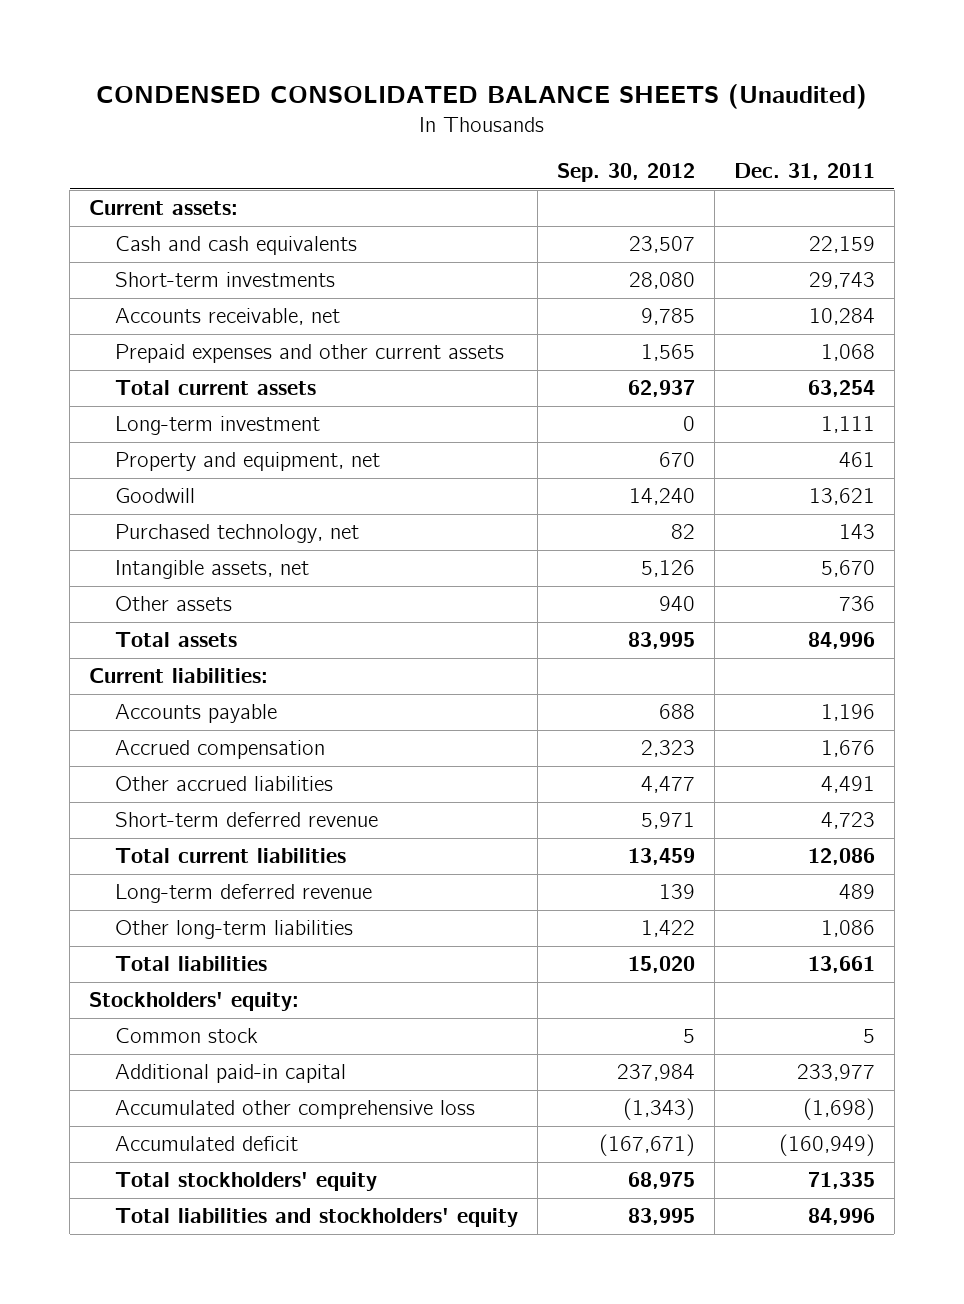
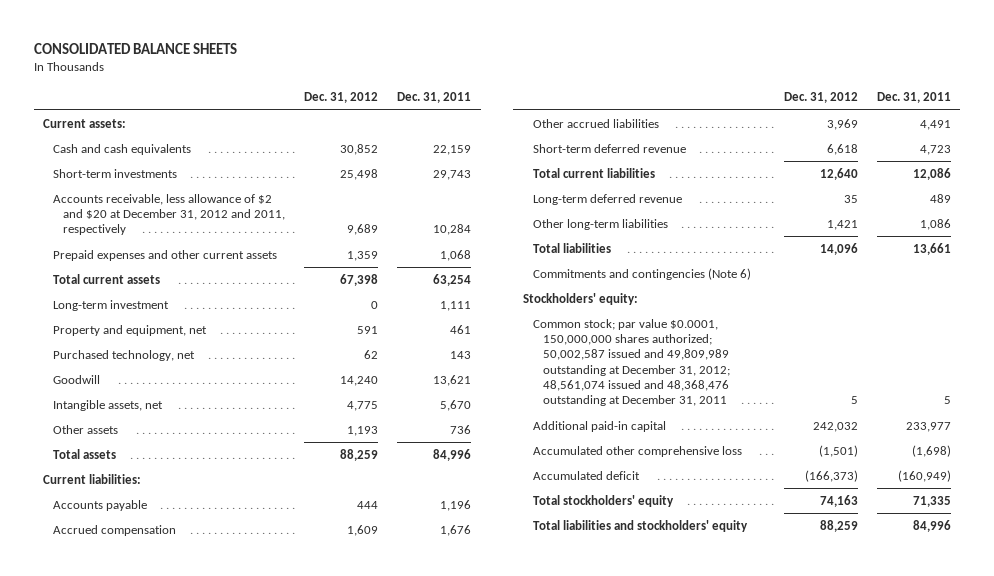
[95,83,867,109] CONDENSED CONSOLIDATED BALANCE SHEETS (Unaudited) -> [33,42,237,54] CONSOLIDATED BALANCE SHEETS
[557,163,696,183] Sep. 30, 2012 -> none
none -> [304,92,379,104] Dec. 31, 2012
[115,308,341,326] Accounts receivable, net -> [53,193,286,236] Accounts receivable, less allowance of $2 and $20 at December 31, 2012 and 2011, respectively
[115,488,196,504] Goodwill -> [53,374,101,384] Goodwill
none -> [532,267,751,280] Commitments and contingencies (Note 6)
[115,1028,259,1044] Common stock -> [532,318,730,407] Common stock; par value $0.0001, 150,000,000 shares authorized; 50,002,587 issued and 49,809,989 outstanding at December 31, 2012; 48,561,074 issued and 48,368,476 outstanding at December 31, 2011

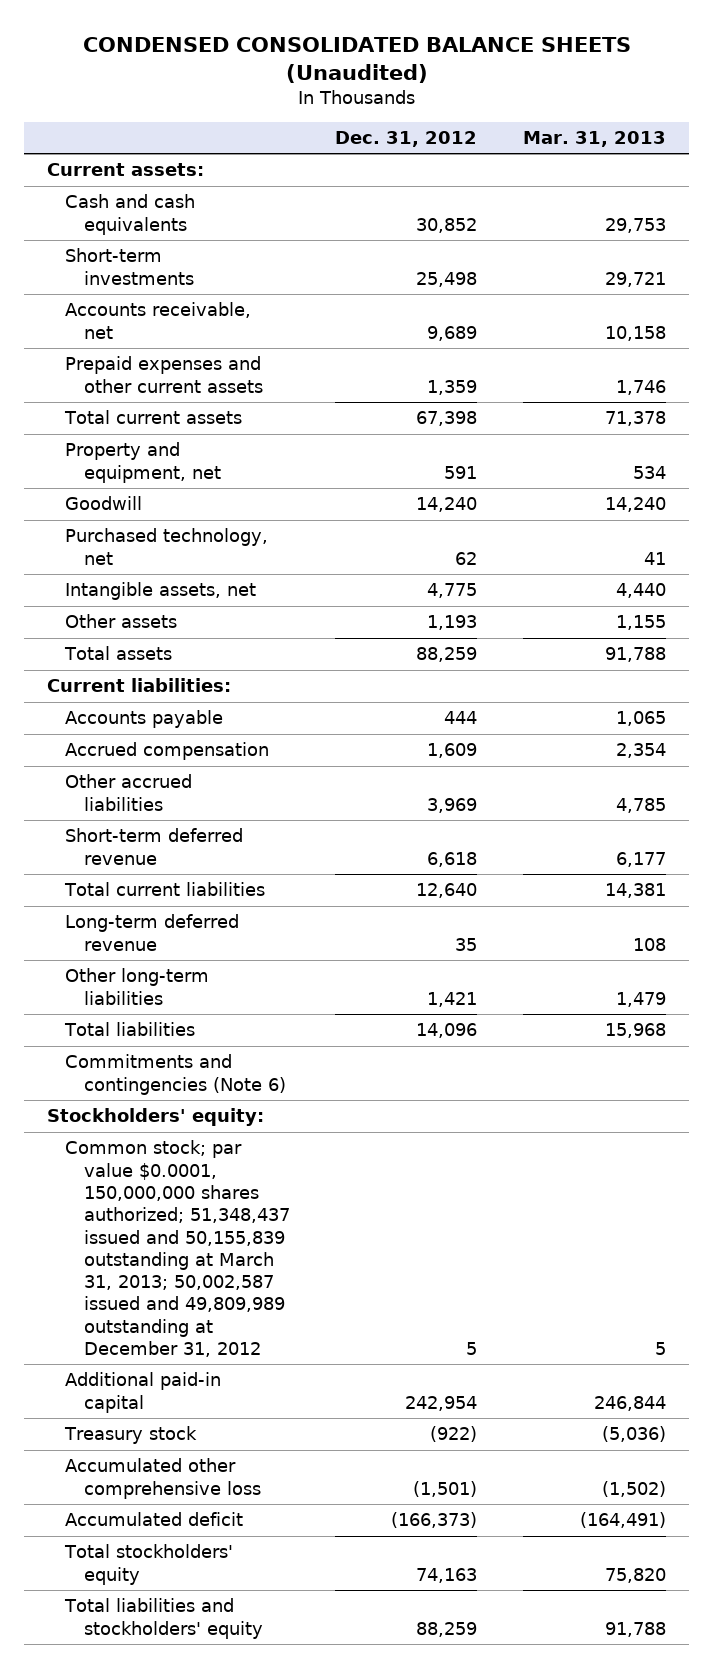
[33,42,237,54] CONSOLIDATED BALANCE SHEETS -> [82,36,631,83] CONDENSED CONSOLIDATED BALANCE SHEETS (Unaudited)
[397,92,472,104] Dec. 31, 2011 -> none
none -> [523,131,667,148] Mar. 31, 2013
[53,193,286,236] Accounts receivable, less allowance of $2 and $20 at December 31, 2012 and 2011, respectively -> [65,302,252,339] Accounts receivable, net
[53,299,170,311] Long-term investment -> none
[53,349,196,361] Purchased technology, net -> [65,528,269,565] Purchased technology, net
[532,318,730,407] Common stock; par value $0.0001, 150,000,000 shares authorized; 50,002,587 issued and 49,809,989 outstanding at December 31, 2012; 48,561,074 issued and 48,368,476 outstanding at December 31, 2011 -> [65,1140,290,1358] Common stock; par value $0.0001, 150,000,000 shares authorized; 51,348,437 issued and 50,155,839 outstanding at March 31, 2013; 50,002,587 issued and 49,809,989 outstanding at December 31, 2012
[812,421,858,432] 242,032 -> [405,1395,478,1411] 242,954
none -> [64,1426,198,1445] Treasury stock

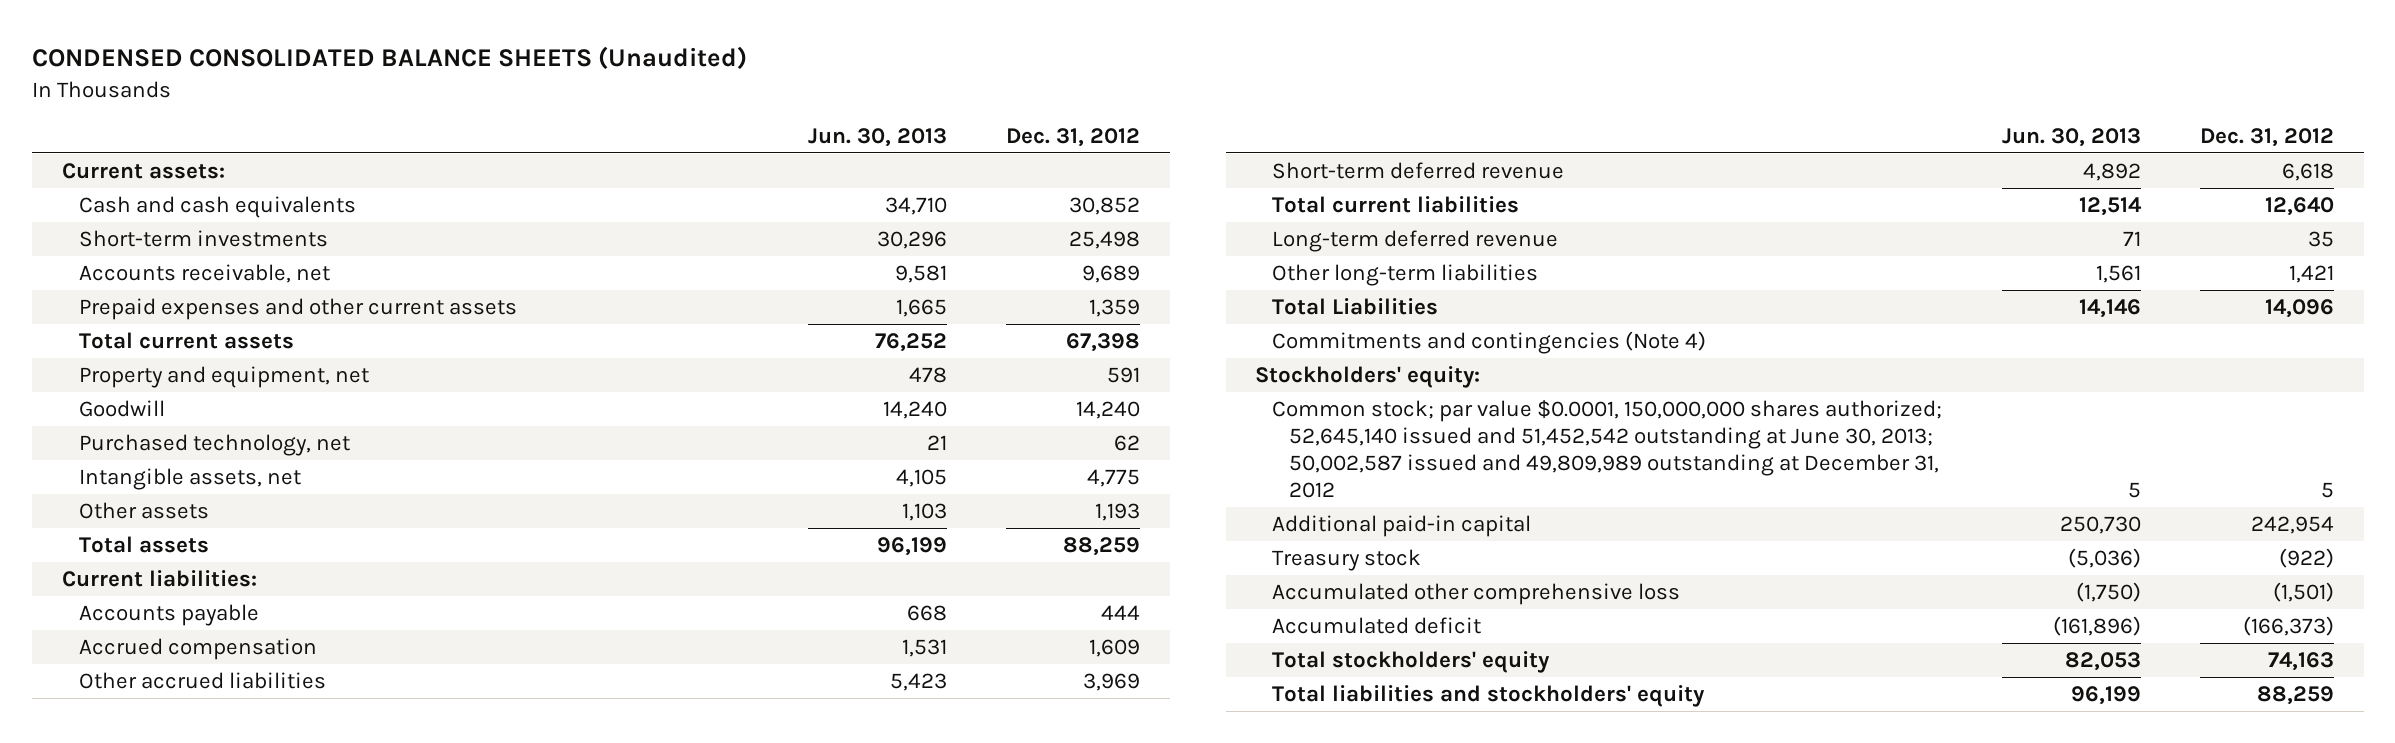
[523,131,667,148] Mar. 31, 2013 -> none
none -> [807,127,947,147] Jun. 30, 2013
[64,1022,196,1037] Total liabilities -> [1272,298,1439,316] Total Liabilities
[65,1054,286,1095] Commitments and contingencies (Note 6) -> [1272,331,1707,355] Commitments and contingencies (Note 4)
[65,1140,290,1358] Common stock; par value $0.0001, 150,000,000 shares authorized; 51,348,437 issued and 50,155,839 outstanding at March 31, 2013; 50,002,587 issued and 49,809,989 outstanding at December 31, 2012 -> [1272,400,1943,498] Common stock; par value $0.0001, 150,000,000 shares authorized; 52,645,140 issued and 51,452,542 outstanding at June 30, 2013; 50,002,587 issued and 49,809,989 outstanding at December 31, 2012

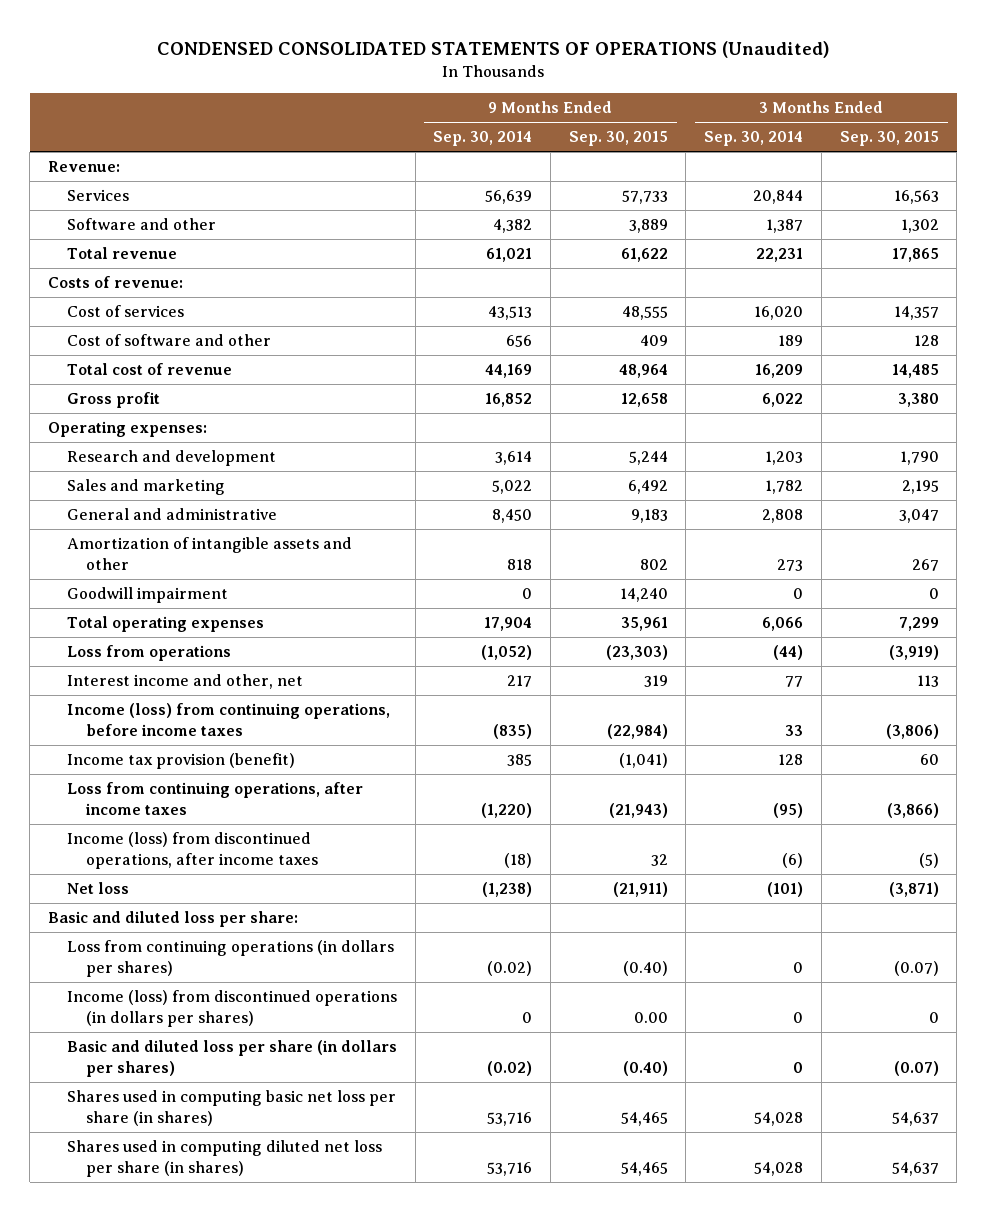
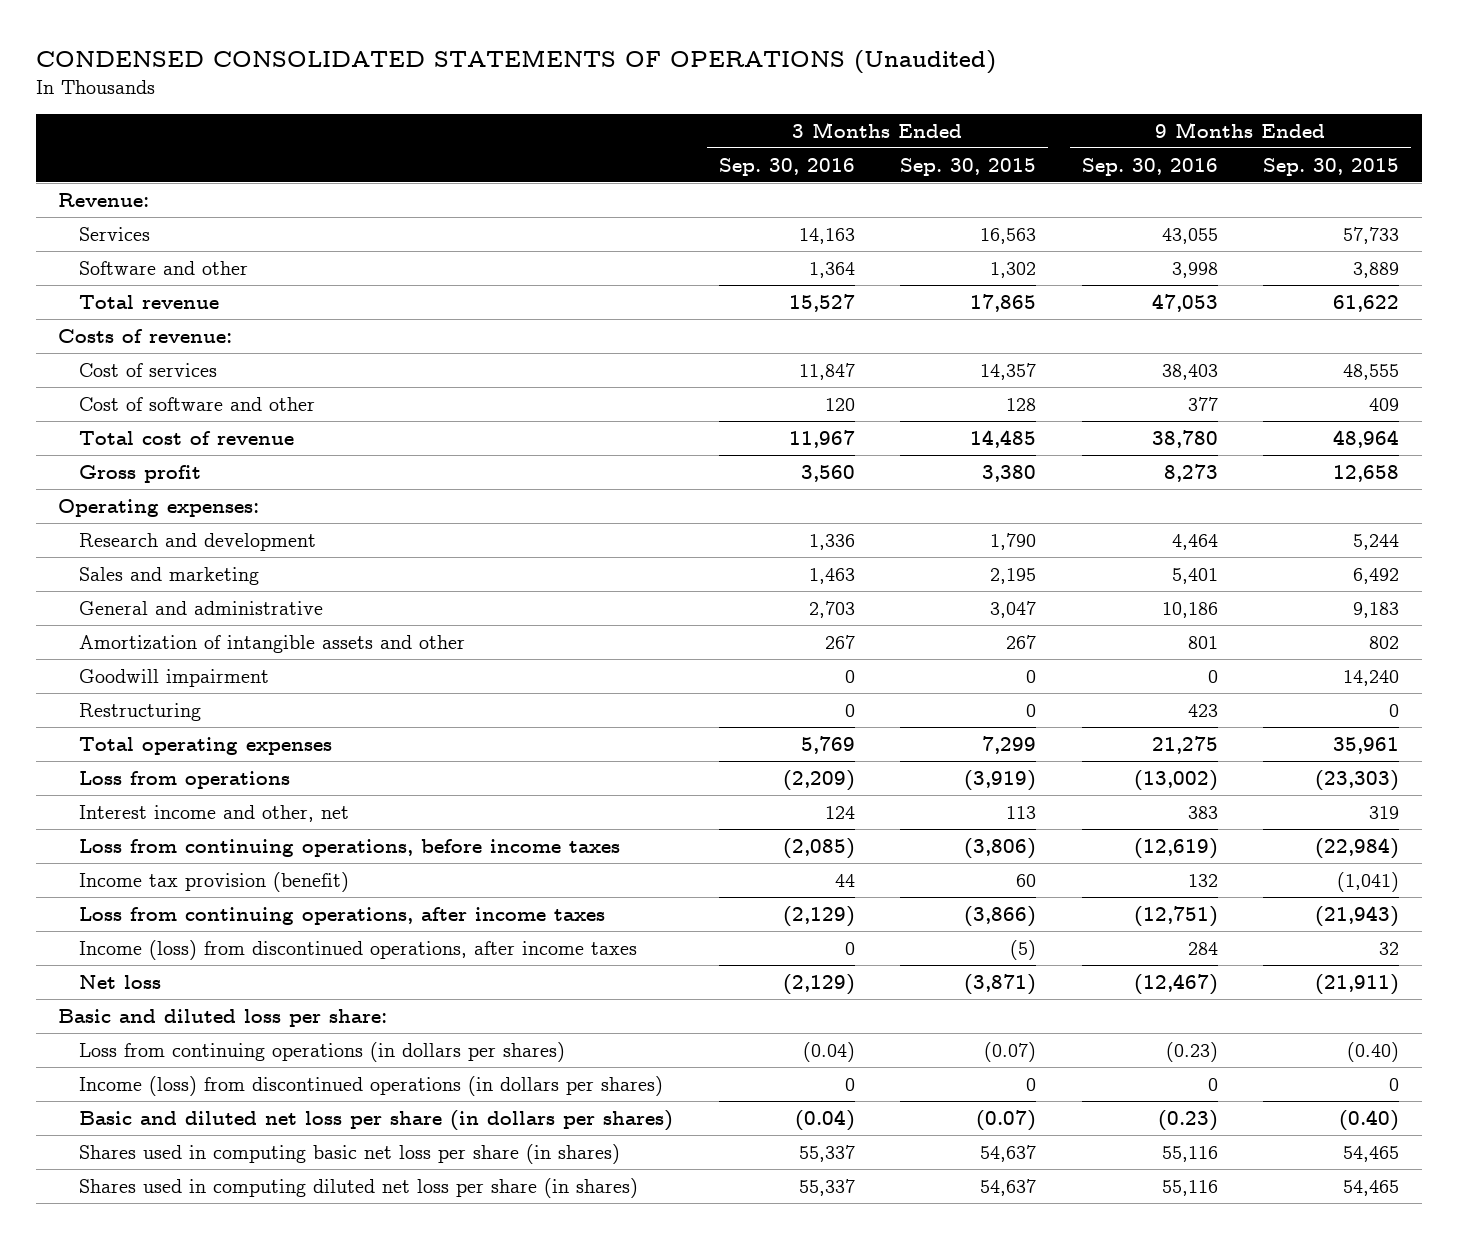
[433,131,533,147] Sep. 30, 2014 -> none
[704,131,804,147] Sep. 30, 2014 -> none
none -> [718,157,855,176] Sep. 30, 2016
none -> [1081,157,1218,176] Sep. 30, 2016
none -> [79,702,202,721] Restructuring
[66,703,390,736] Income (loss) from continuing operations, before income taxes -> [79,838,621,857] Loss from continuing operations, before income taxes
[633,1011,668,1023] 0.00 -> [1389,1077,1400,1091] 0
[66,1040,397,1077] Basic and diluted loss per share (in dollars per shares) -> [79,1109,674,1131] Basic and diluted net loss per share (in dollars per shares)

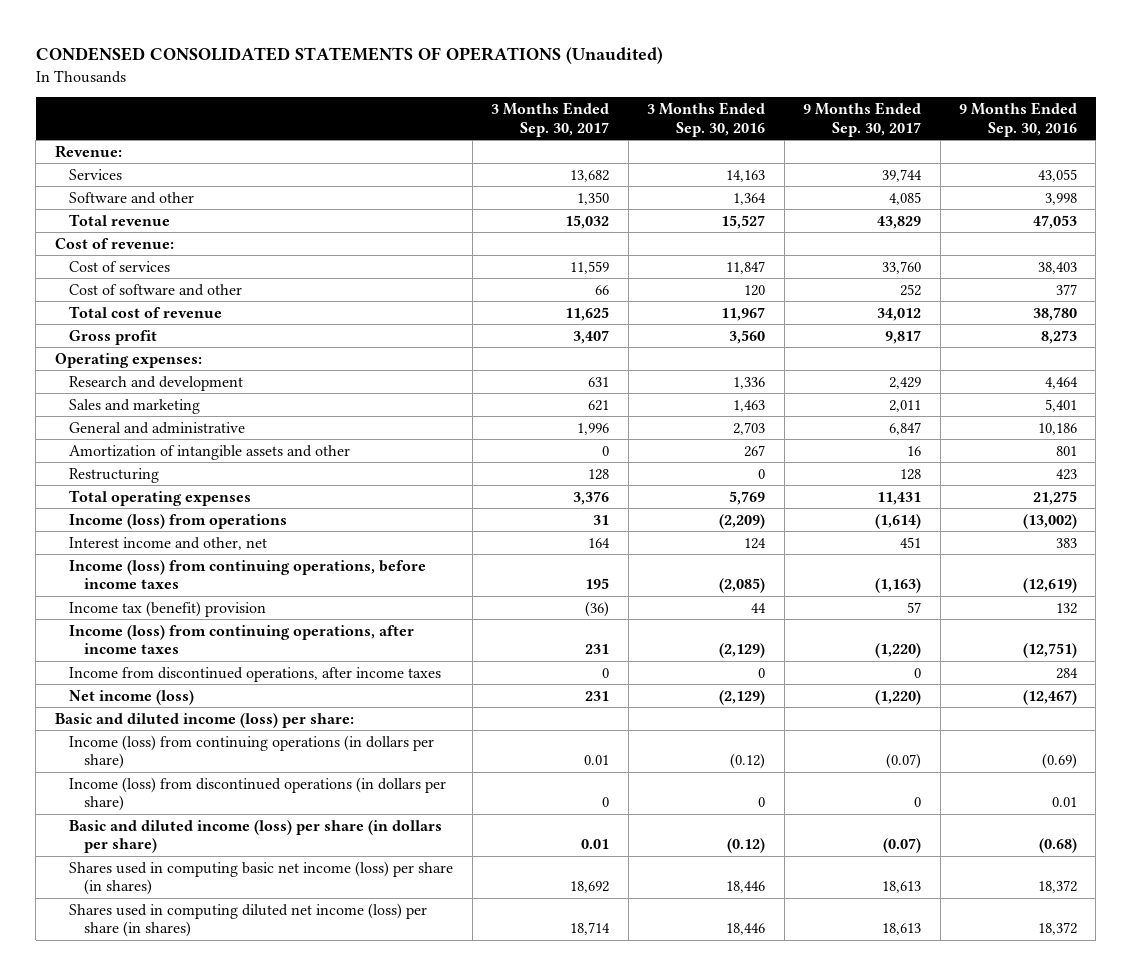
[900,157,1037,176] Sep. 30, 2015 -> none
[1263,157,1400,176] Sep. 30, 2015 -> none
none -> [491,102,610,137] 3 Months Ended Sep. 30, 2017
none -> [803,102,922,137] 9 Months Ended Sep. 30, 2017
[58,328,233,343] Costs of revenue: -> [54,237,174,249] Cost of revenue:
[79,668,270,687] Goodwill impairment -> none
[79,770,291,789] Loss from operations -> [69,513,288,529] Income (loss) from operations
[79,838,621,857] Loss from continuing operations, before income taxes -> [69,559,427,590] Income (loss) from continuing operations, before income taxes
[79,871,350,892] Income tax provision (benefit) -> [69,600,267,617] Income tax (benefit) provision
[79,906,606,925] Loss from continuing operations, after income taxes -> [69,624,415,655] Income (loss) from continuing operations, after income taxes
[79,939,638,960] Income (loss) from discontinued operations, after income taxes -> [69,666,442,682] Income from discontinued operations, after income taxes
[79,974,162,989] Net loss -> [69,689,195,705] Net income (loss)
[58,1008,388,1027] Basic and diluted loss per share: -> [54,712,354,728] Basic and diluted income (loss) per share:
[79,1041,566,1062] Loss from continuing operations (in dollars per shares) -> [69,734,435,770] Income (loss) from continuing operations (in dollars per share)
[802,1041,855,1062] (0.04) -> [730,753,766,770] (0.12)
[1165,1041,1218,1062] (0.23) -> [1042,753,1078,770] (0.69)
[79,1075,664,1096] Income (loss) from discontinued operations (in dollars per shares) -> [69,776,447,812] Income (loss) from discontinued operations (in dollars per share)
[1207,1077,1218,1091] 0 -> [1052,797,1078,808] 0.01
[79,1109,674,1131] Basic and diluted net loss per share (in dollars per shares) -> [69,819,443,854] Basic and diluted income (loss) per share (in dollars per share)
[794,1109,855,1131] (0.04) -> [727,838,766,854] (0.12)
[1157,1109,1218,1131] (0.23) -> [1039,838,1078,854] (0.68)
[79,1143,621,1164] Shares used in computing basic net loss per share (in shares) -> [69,860,454,896] Shares used in computing basic net income (loss) per share (in shares)
[798,1144,855,1162] 55,337 -> [726,881,766,894] 18,446
[1161,1145,1218,1162] 55,116 -> [1038,880,1078,894] 18,372
[79,1177,639,1198] Shares used in computing diluted net loss per share (in shares) -> [69,902,428,938] Shares used in computing diluted net income (loss) per share (in shares)
[798,1178,855,1196] 55,337 -> [726,923,766,936] 18,446
[1161,1179,1218,1196] 55,116 -> [1038,922,1078,936] 18,372

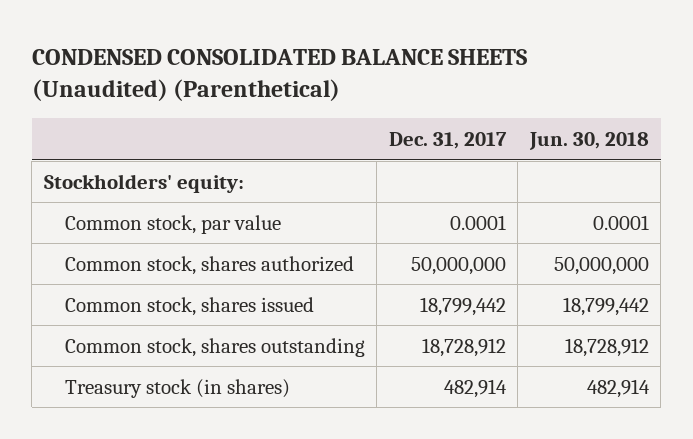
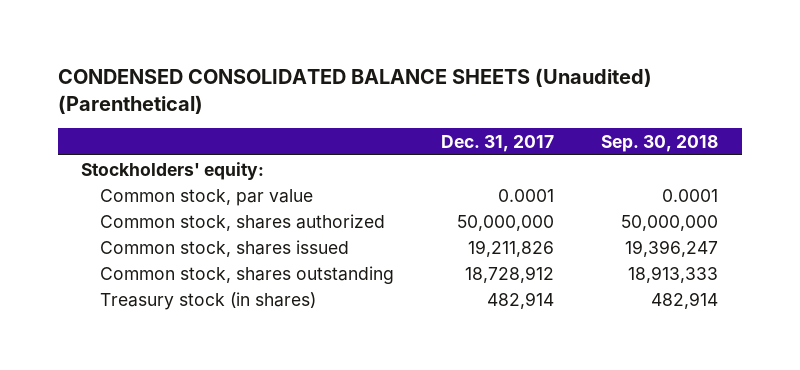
[528,132,649,151] Jun. 30, 2018 -> none
none -> [601,134,719,152] Sep. 30, 2018
[419,296,506,316] 18,799,442 -> [468,239,555,257] 19,211,826

